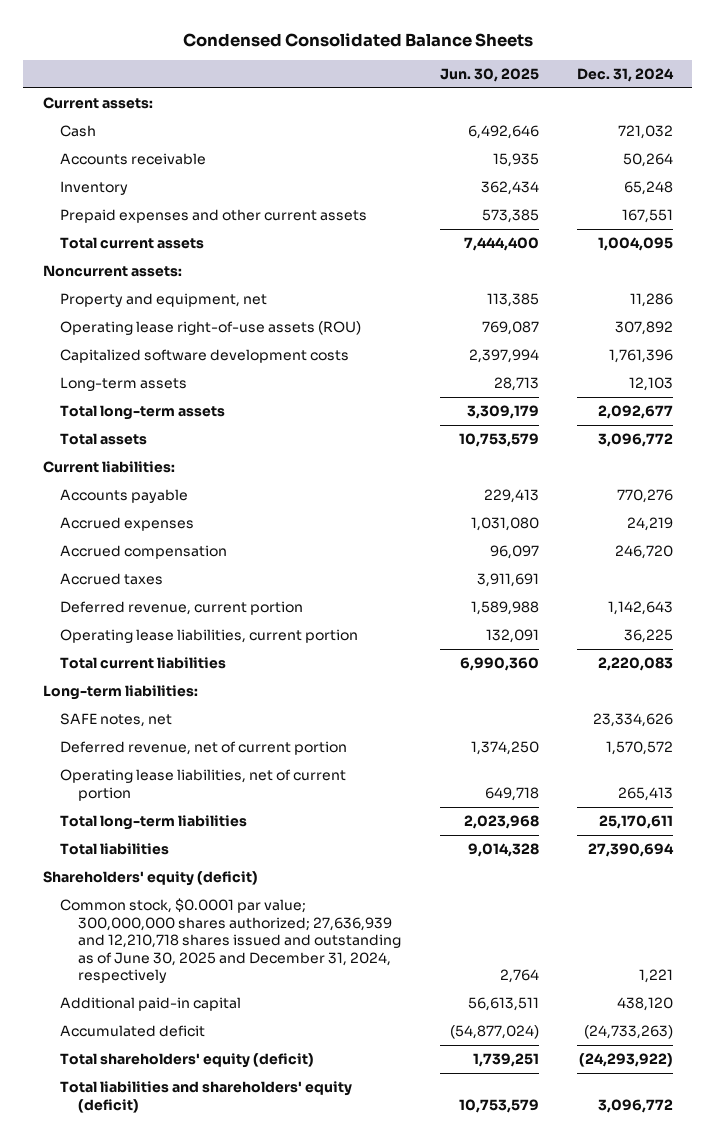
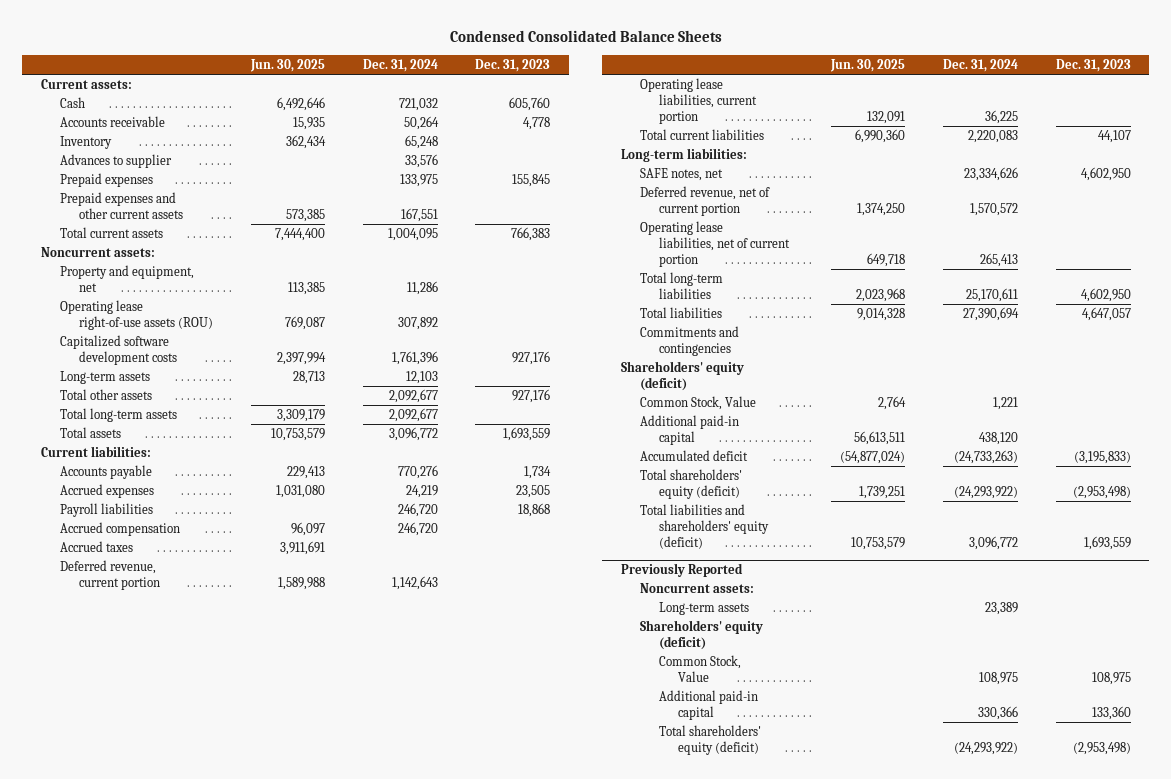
none -> [475,59,551,73] Dec. 31, 2023
none -> [59,154,172,169] Advances to supplier
none -> [59,173,153,188] Prepaid expenses
none -> [59,389,152,401] Total other assets
none -> [59,503,153,518] Payroll liabilities
none -> [640,326,740,357] Commitments and contingencies
[60,898,402,984] Common stock, $0.0001 par value; 300,000,000 shares authorized; 27,636,939 and 12,210,718 shares issued and outstanding as of June 30, 2025 and December 31, 2024, respectively -> [640,396,757,411] Common Stock, Value
none -> [620,563,743,578] Previously Reported
none -> [640,583,755,594] Noncurrent assets:
none -> [659,602,750,616] Long-term assets
none -> [640,620,764,651] Shareholders' equity (deficit)
none -> [659,655,742,683] Common Stock, Value
none -> [659,690,759,721] Additional paid-in capital
none -> [659,725,762,756] Total shareholders' equity (deficit)

